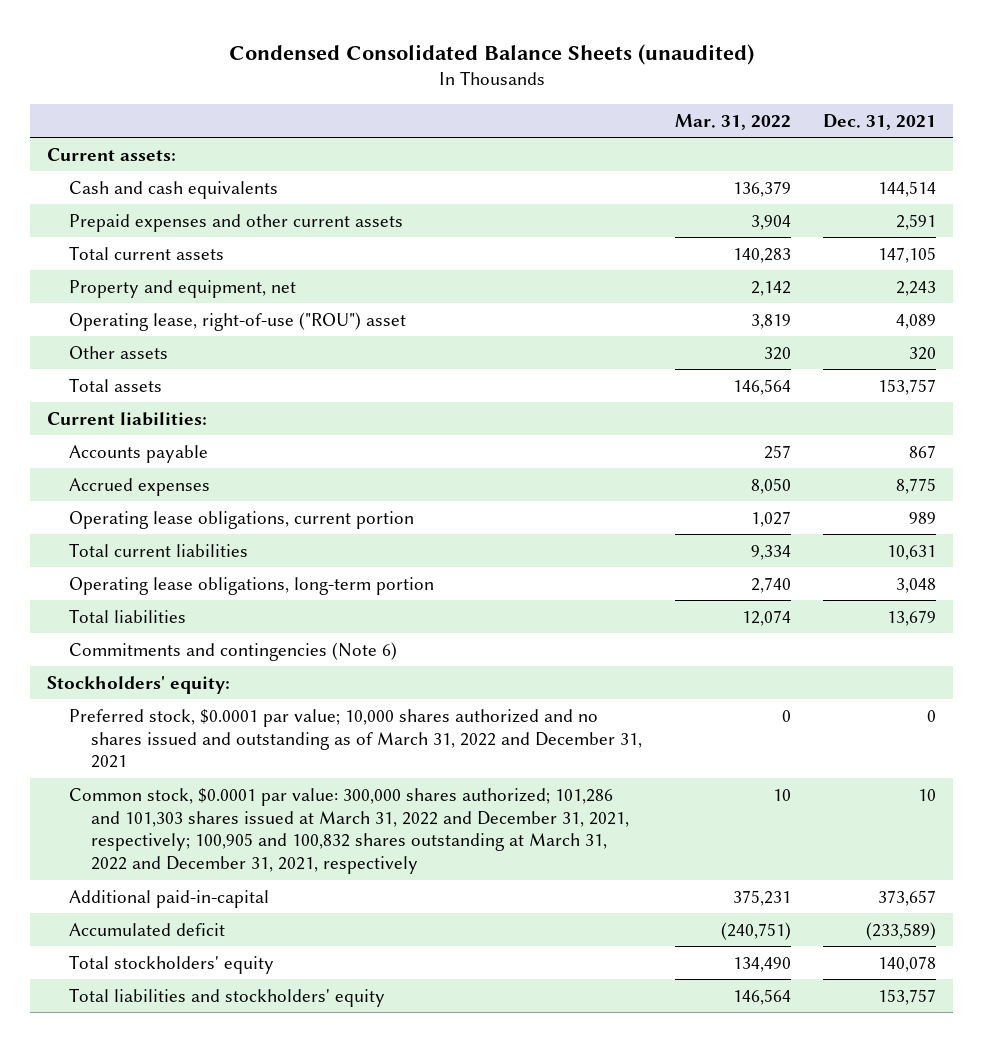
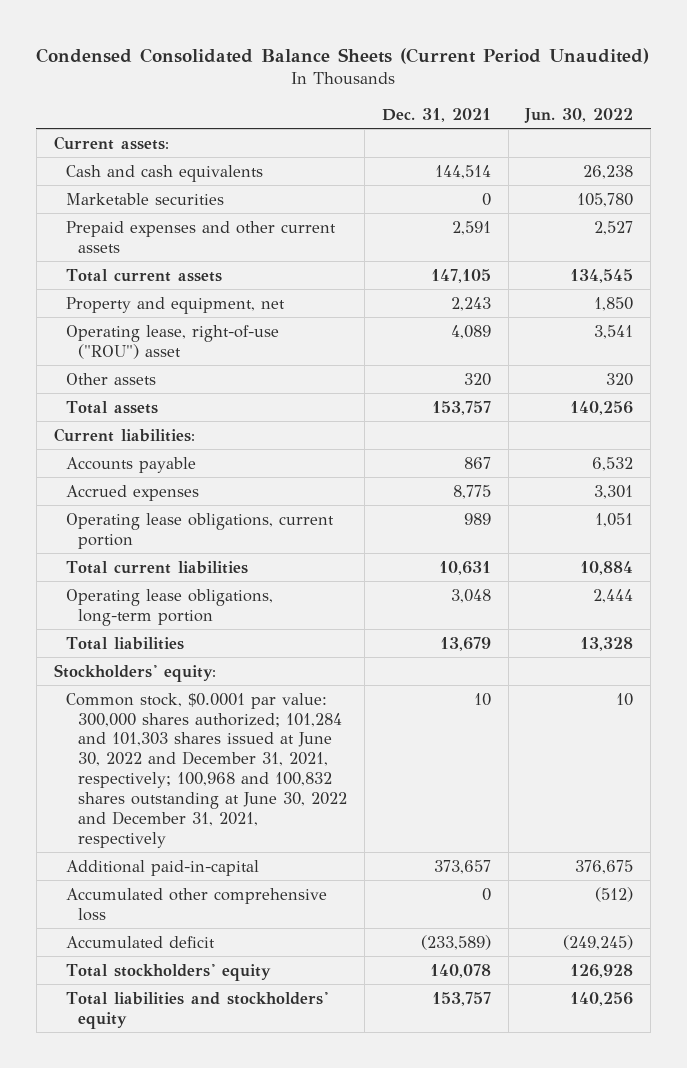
[228,43,754,65] Condensed Consolidated Balance Sheets (unaudited) -> [36,47,650,64] Condensed Consolidated Balance Sheets (Current Period Unaudited)
[674,114,791,131] Mar. 31, 2022 -> none
none -> [524,107,634,123] Jun. 30, 2022
none -> [65,192,224,205] Marketable securities
[68,641,397,661] Commitments and contingencies (Note 6) -> none
[68,708,642,769] Preferred stock, $0.0001 par value; 10,000 shares authorized and no shares issued and outstanding as of March 31, 2022 and December 31, 2021 -> none
[68,787,629,875] Common stock, $0.0001 par value: 300,000 shares authorized; 101,286 and 101,303 shares issued at March 31, 2022 and December 31, 2021, respectively; 100,905 and 100,832 shares outstanding at March 31, 2022 and December 31, 2021, respectively -> [65,692,348,848] Common stock, $0.0001 par value: 300,000 shares authorized; 101,284 and 101,303 shares issued at June 30, 2022 and December 31, 2021, respectively; 100,968 and 100,832 shares outstanding at June 30, 2022 and December 31, 2021, respectively
none -> [65,887,327,921] Accumulated other comprehensive loss

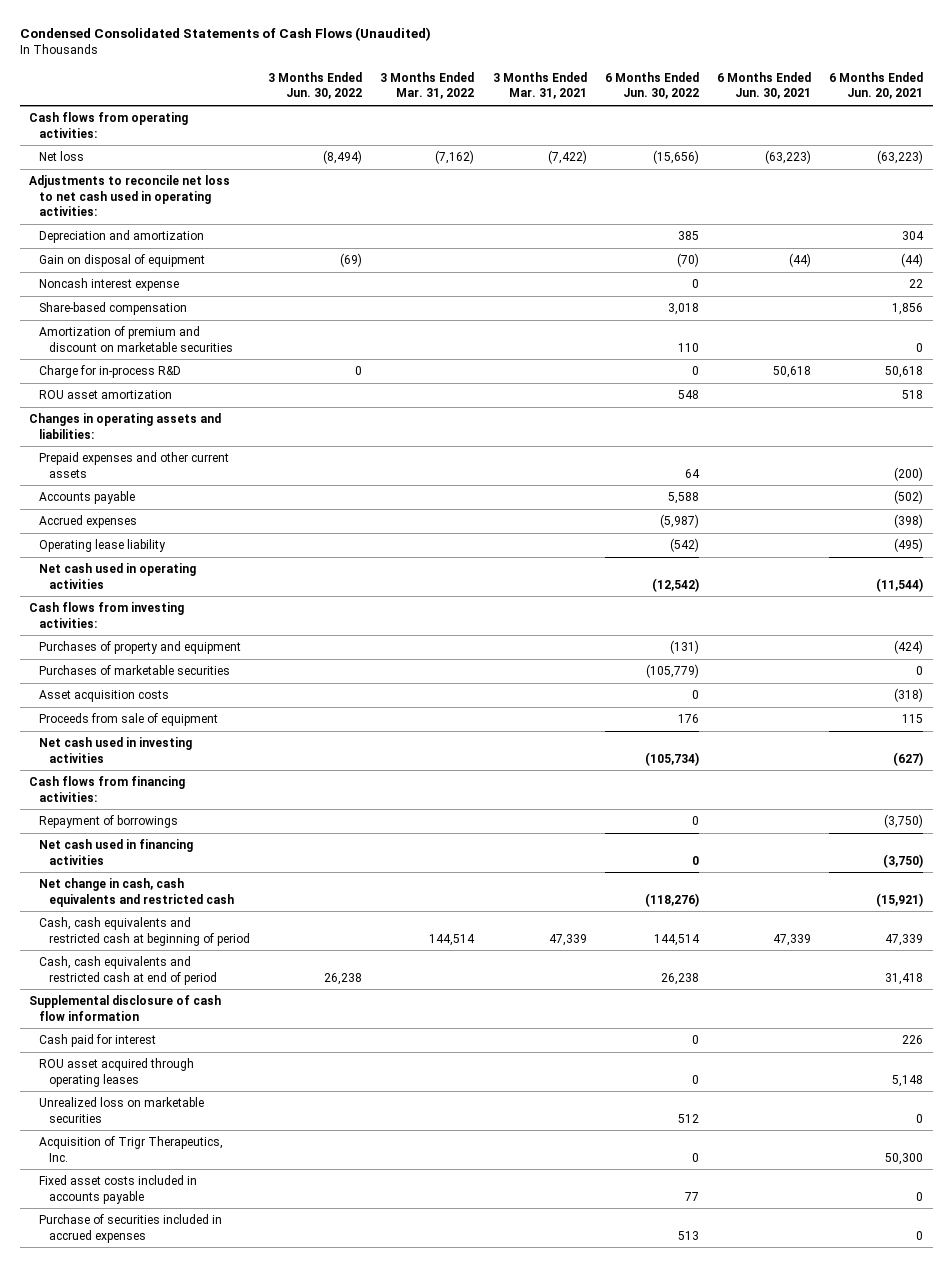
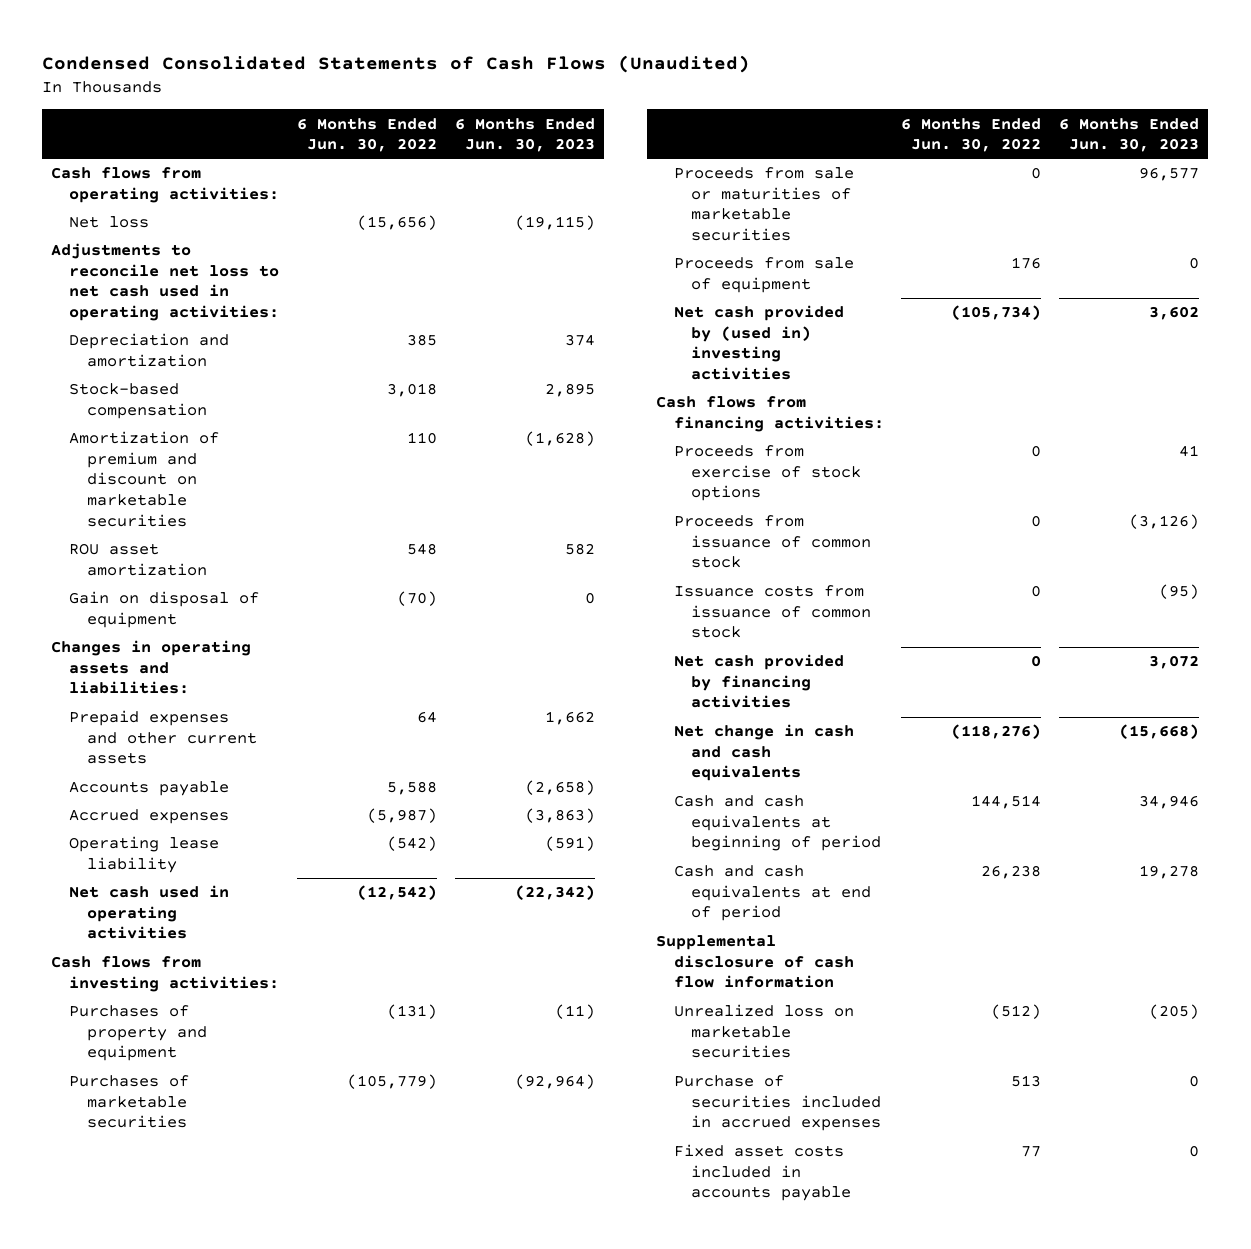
[267,72,362,100] 3 Months Ended Jun. 30, 2022 -> none
[380,72,475,100] 3 Months Ended Mar. 31, 2022 -> none
[492,72,587,100] 3 Months Ended Mar. 31, 2021 -> none
[717,72,812,100] 6 Months Ended Jun. 30, 2021 -> none
[829,72,924,100] 6 Months Ended Jun. 20, 2021 -> none
none -> [454,117,595,153] 6 Months Ended Jun. 30, 2023
[38,278,179,292] Noncash interest expense -> none
[38,302,187,316] Share-based compensation -> [69,383,207,419] Stock-based compensation
[38,365,181,379] Charge for in-process R&D -> none
[38,254,205,268] Gain on disposal of equipment -> [69,591,260,628] Gain on disposal of equipment
[38,690,169,703] Asset acquisition costs -> none
none -> [673,167,854,242] Proceeds from sale or maturities of marketable securities
[38,737,192,763] Net cash used in investing activities -> [673,305,844,381] Net cash provided by (used in) investing activities
[38,815,178,829] Repayment of borrowings -> none
none -> [673,445,862,502] Proceeds from exercise of stock options
none -> [673,515,872,569] Proceeds from issuance of common stock
none -> [673,585,872,639] Issuance costs from issuance of common stock
[38,839,193,865] Net cash used in financing activities -> [673,654,844,709] Net cash provided by financing activities
[38,878,234,907] Net change in cash, cash equivalents and restricted cash -> [673,724,854,782] Net change in cash and cash equivalents
[38,917,250,946] Cash, cash equivalents and restricted cash at beginning of period -> [673,795,882,852] Cash and cash equivalents at beginning of period
[38,956,217,985] Cash, cash equivalents and restricted cash at end of period -> [673,865,872,922] Cash and cash equivalents at end of period
[38,1034,156,1048] Cash paid for interest -> none
[38,1058,194,1087] ROU asset acquired through operating leases -> none
[38,1136,223,1162] Acquisition of Trigr Therapeutics, Inc. -> none
[677,1113,699,1123] 512 -> [991,1004,1042,1020] (512)
[38,1175,197,1204] Fixed asset costs included in accounts payable -> [673,1144,852,1202] Fixed asset costs included in accounts payable

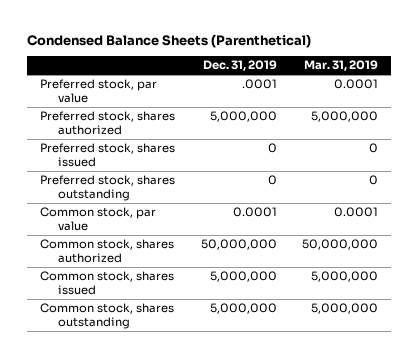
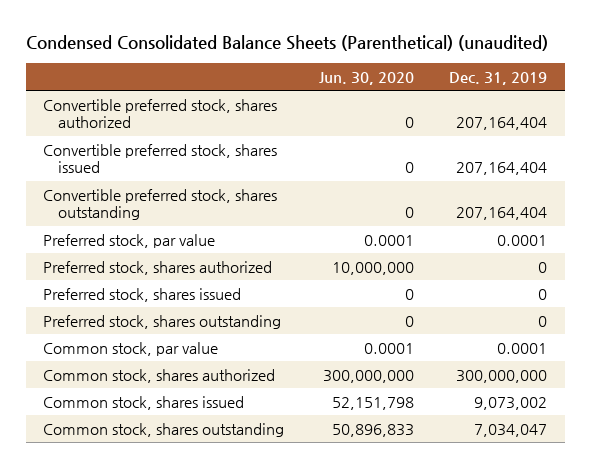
[27,33,312,48] Condensed Balance Sheets (Parenthetical) -> [25,35,548,52] Condensed Consolidated Balance Sheets (Parenthetical) (unaudited)
[304,60,379,72] Mar. 31, 2019 -> none
none -> [319,71,415,85] Jun. 30, 2020
none -> [43,98,278,129] Convertible preferred stock, shares authorized
none -> [43,143,278,174] Convertible preferred stock, shares issued
none -> [43,188,278,221] Convertible preferred stock, shares outstanding
[241,79,277,90] .0001 -> [497,234,548,246] 0.0001
[209,111,277,123] 5,000,000 -> [538,261,548,273] 0
[200,239,277,251] 50,000,000 -> [456,369,548,383] 300,000,000
[209,271,277,283] 5,000,000 -> [474,396,548,410] 9,073,002
[209,303,277,315] 5,000,000 -> [474,423,548,437] 7,034,047

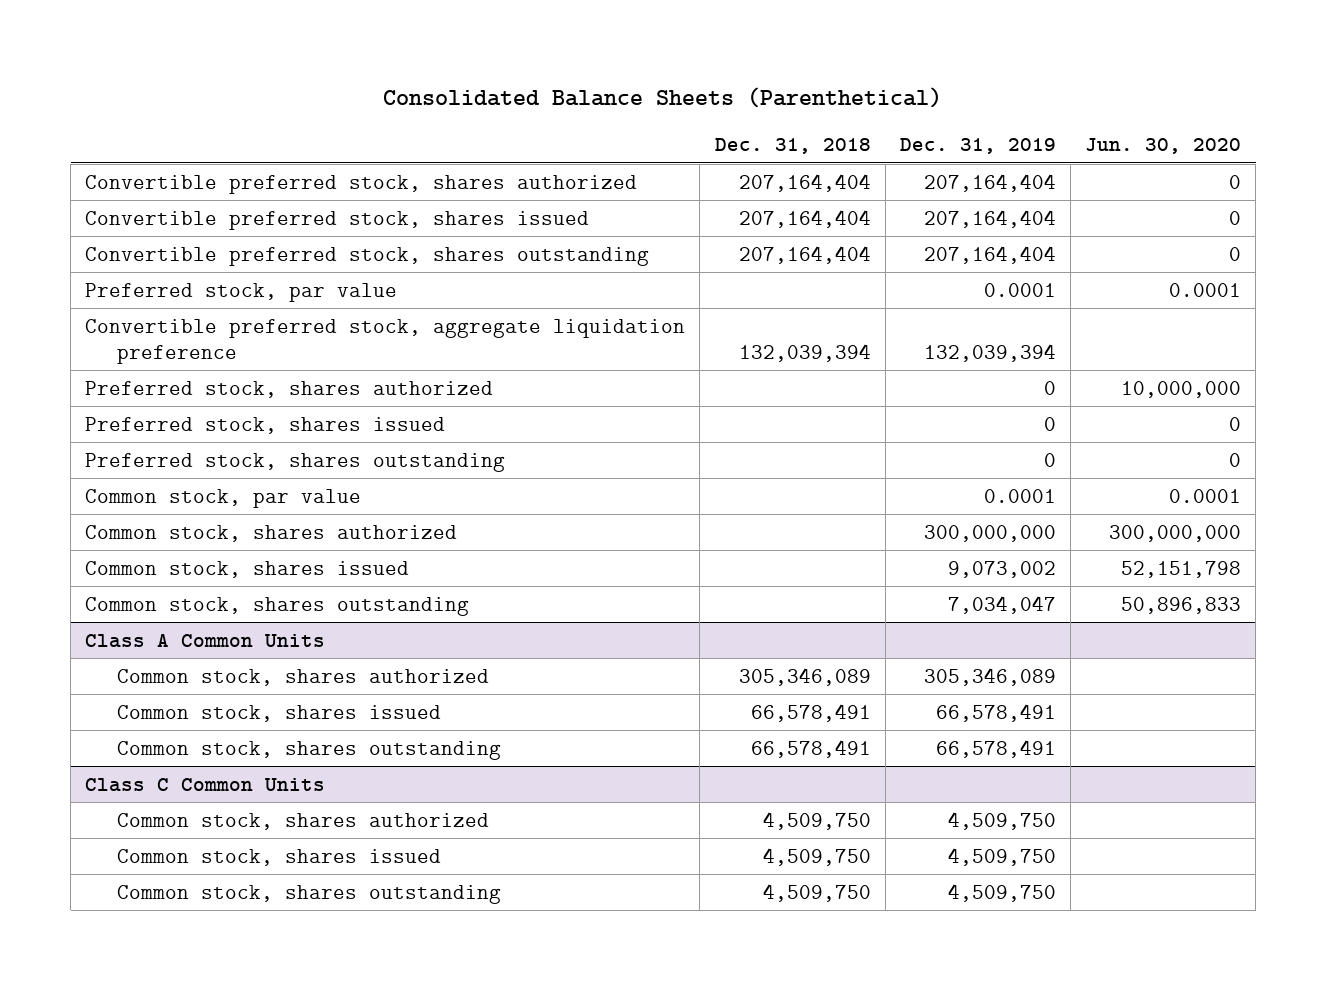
[25,35,548,52] Condensed Consolidated Balance Sheets (Parenthetical) (unaudited) -> [383,86,943,108] Consolidated Balance Sheets (Parenthetical)
none -> [714,138,871,155] Dec. 31, 2018
none -> [85,318,686,364] Convertible preferred stock, aggregate liquidation preference
none -> [85,633,326,648] Class A Common Units
none -> [116,668,489,686] Common stock, shares authorized
none -> [116,704,441,722] Common stock, shares issued
none -> [116,740,501,760] Common stock, shares outstanding
none -> [85,777,326,792] Class C Common Units
none -> [116,812,489,830] Common stock, shares authorized
none -> [116,848,441,866] Common stock, shares issued
none -> [116,884,501,904] Common stock, shares outstanding

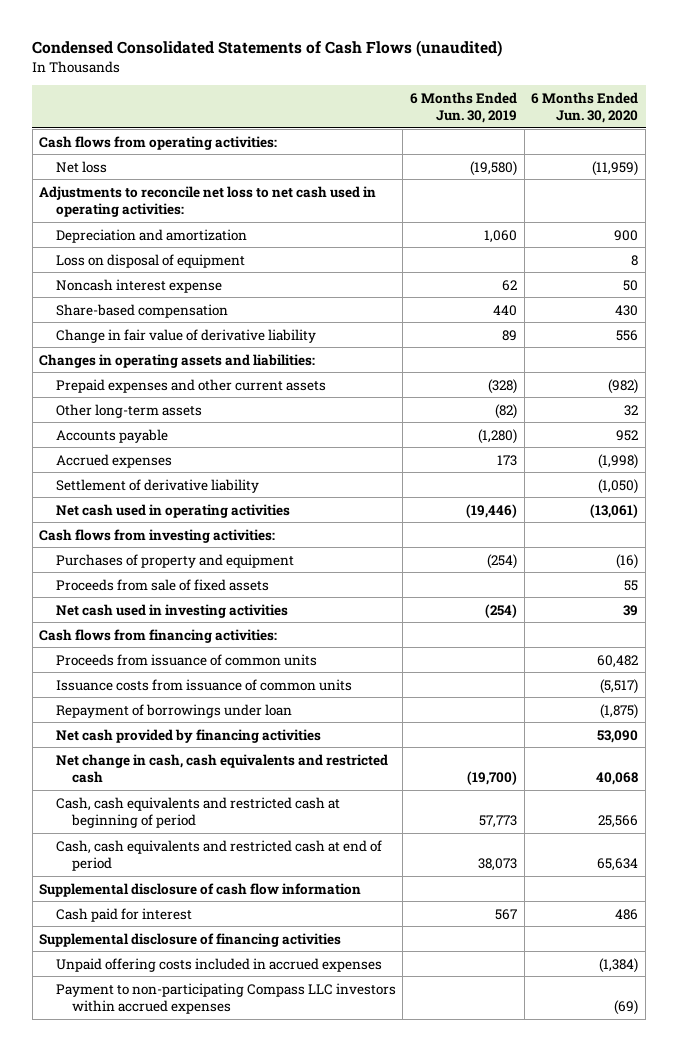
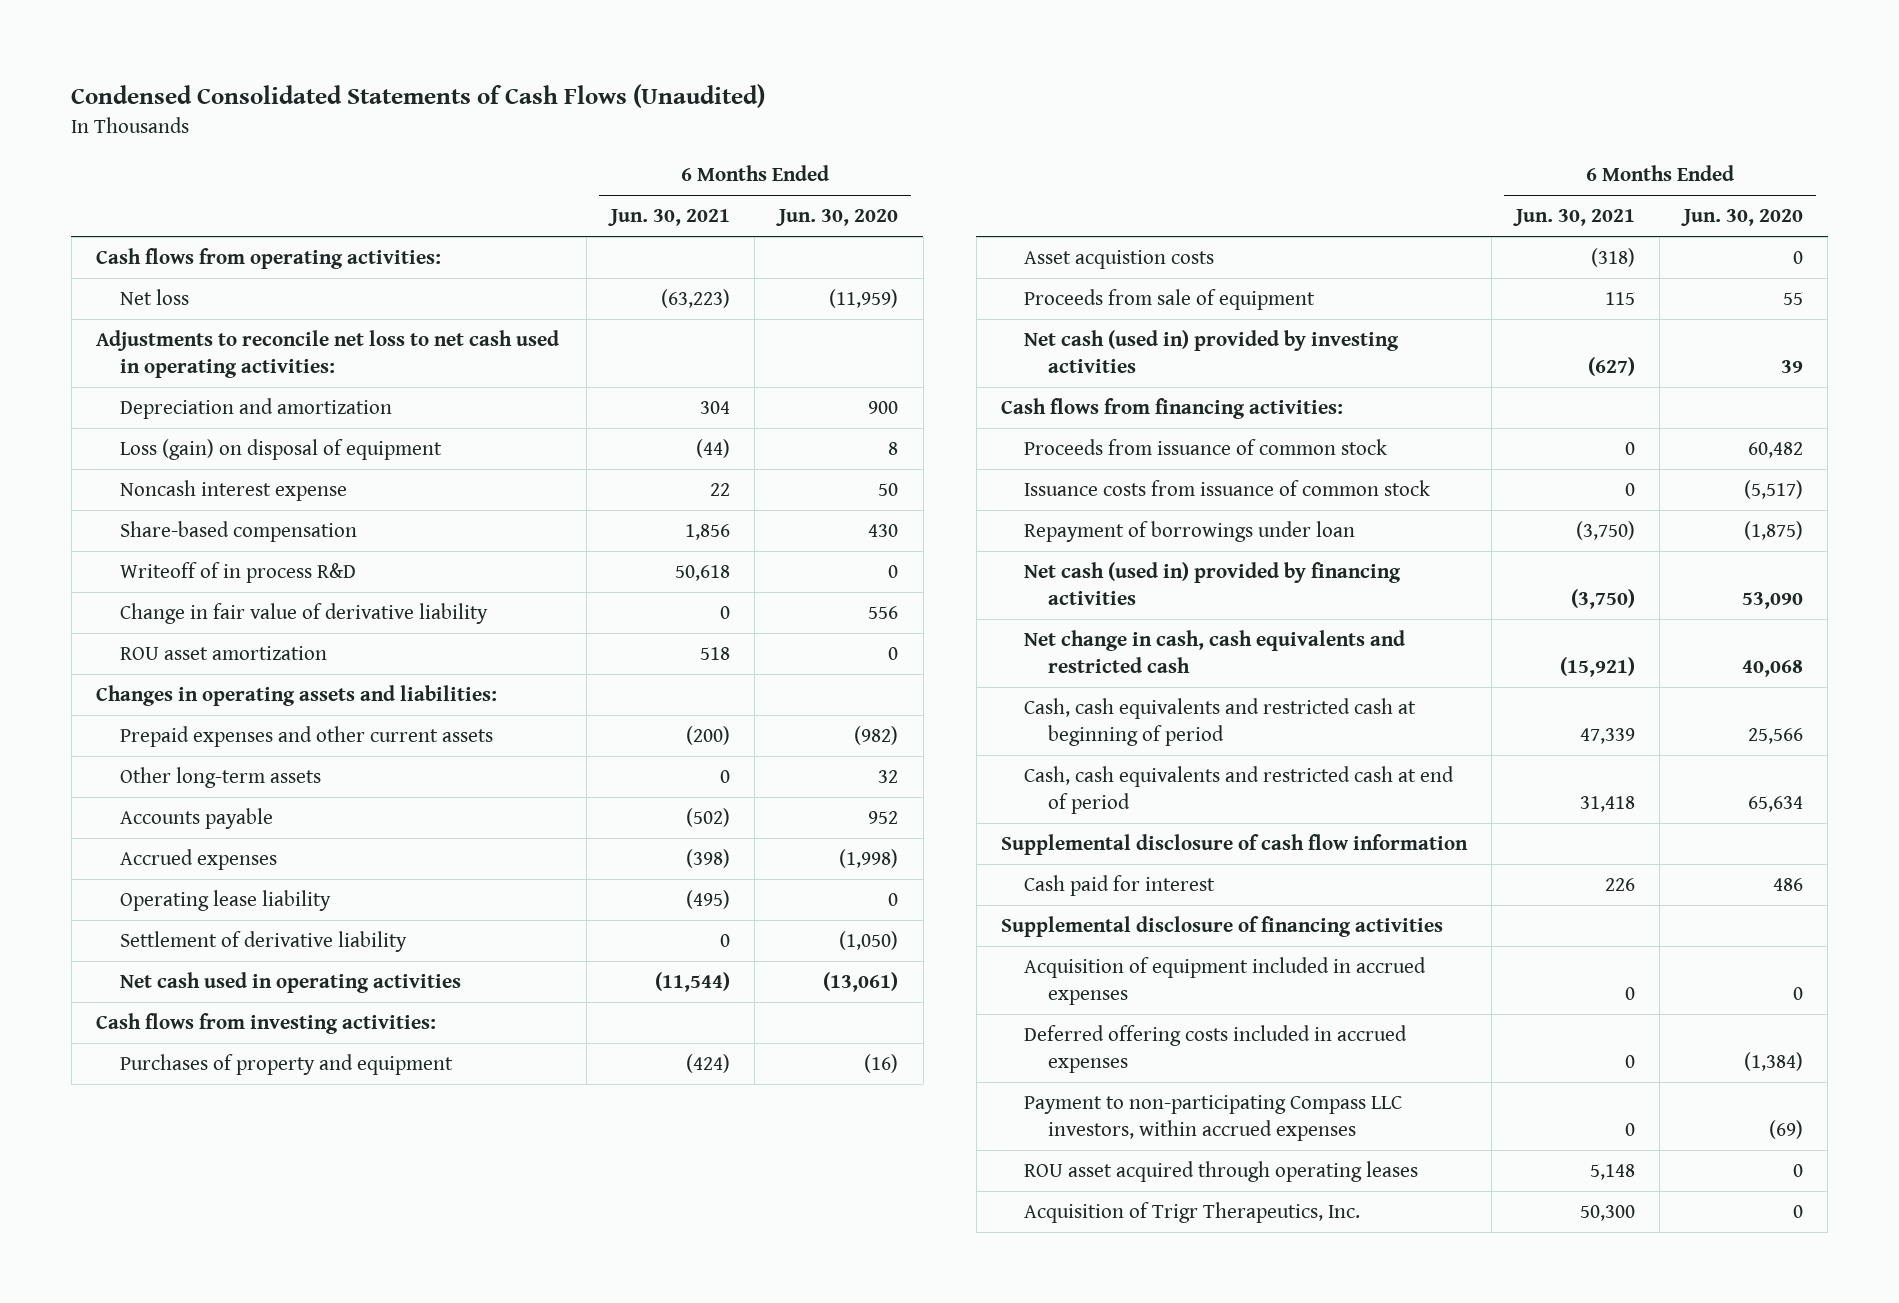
[32,40,503,58] Condensed Consolidated Statements of Cash Flows (unaudited) -> [71,84,766,109] Condensed Consolidated Statements of Cash Flows (Unaudited)
[410,91,518,124] 6 Months Ended Jun. 30, 2019 -> none
none -> [608,209,731,227] Jun. 30, 2021
[55,253,245,268] Loss on disposal of equipment -> [119,439,442,461] Loss (gain) on disposal of equipment
none -> [119,562,356,584] Writeoff of in process R&D
none -> [119,646,327,661] ROU asset amortization
none -> [119,890,331,912] Operating lease liability
none -> [1024,250,1215,270] Asset acquistion costs
[55,578,269,591] Proceeds from sale of fixed assets -> [1024,289,1316,311] Proceeds from sale of equipment
[55,603,288,618] Net cash used in investing activities -> [1024,330,1400,373] Net cash (used in) provided by investing activities
[55,653,317,666] Proceeds from issuance of common units -> [1024,439,1388,456] Proceeds from issuance of common stock
[55,678,352,691] Issuance costs from issuance of common units -> [1024,480,1431,497] Issuance costs from issuance of common stock
[55,728,321,743] Net cash provided by financing activities -> [1024,562,1402,605] Net cash (used in) provided by financing activities
none -> [1024,957,1427,1005] Acquisition of equipment included in accrued expenses
[55,957,382,972] Unpaid offering costs included in accrued expenses -> [1024,1025,1408,1073] Deferred offering costs included in accrued expenses
[55,982,396,1014] Payment to non-participating Compass LLC investors within accrued expenses -> [1024,1095,1403,1141] Payment to non-participating Compass LLC investors, within accrued expenses
none -> [1024,1161,1419,1183] ROU asset acquired through operating leases
none -> [1024,1202,1361,1224] Acquisition of Trigr Therapeutics, Inc.

